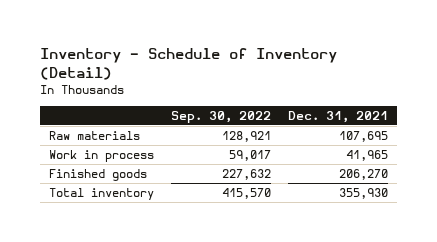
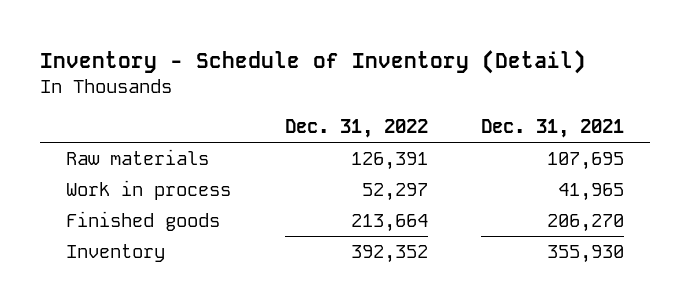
[170,110,271,123] Sep. 30, 2022 -> none
none -> [284,119,428,139] Dec. 31, 2022
[48,188,154,201] Total inventory -> [66,243,166,262] Inventory

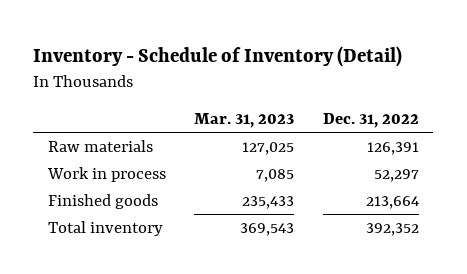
[480,119,624,139] Dec. 31, 2021 -> none
none -> [194,113,295,129] Mar. 31, 2023
[66,243,166,262] Inventory -> [47,220,163,236] Total inventory

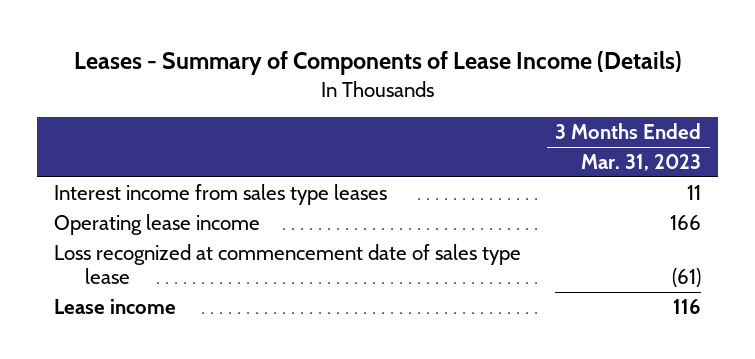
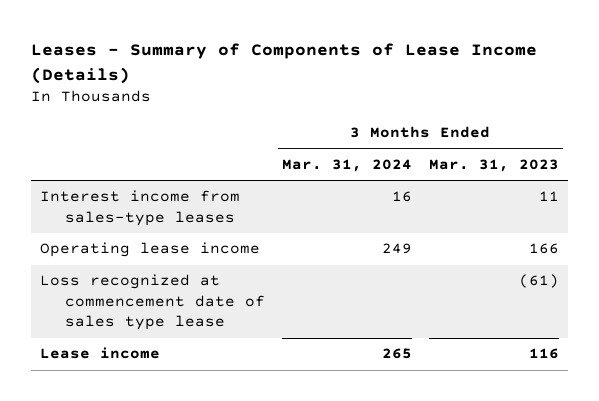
none -> [281,159,412,173] Mar. 31, 2024
[54,183,388,205] Interest income from sales type leases -> [39,190,240,226] Interest income from sales-type leases

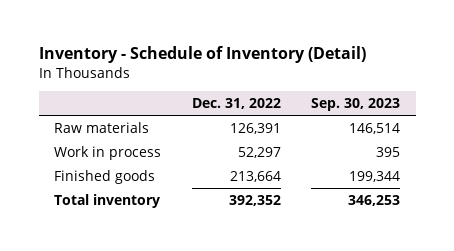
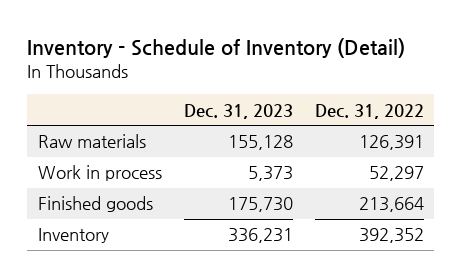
[311,98,401,112] Sep. 30, 2023 -> none
none -> [183,103,293,119] Dec. 31, 2023
[53,193,160,208] Total inventory -> [38,228,110,244] Inventory

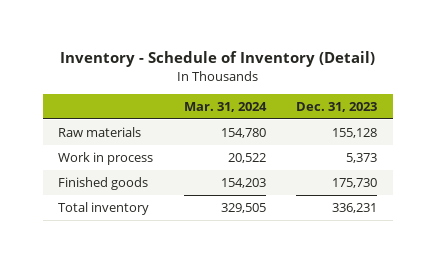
[314,103,424,119] Dec. 31, 2022 -> none
none -> [183,101,267,112] Mar. 31, 2024
[38,228,110,244] Inventory -> [58,202,150,216] Total inventory

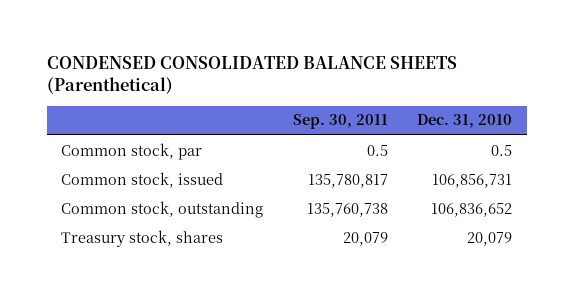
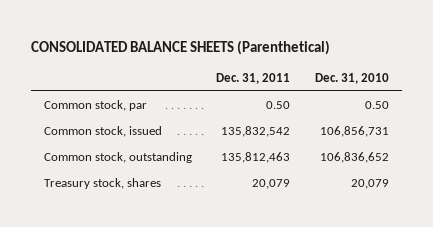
[46,56,457,95] CONDENSED CONSOLIDATED BALANCE SHEETS (Parenthetical) -> [31,39,331,55] CONSOLIDATED BALANCE SHEETS (Parenthetical)
[292,114,388,130] Sep. 30, 2011 -> none
none -> [216,72,291,84] Dec. 31, 2011
[491,144,513,156] 0.5 -> [365,101,390,110] 0.50

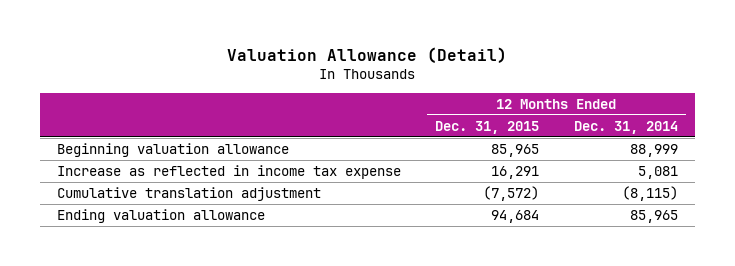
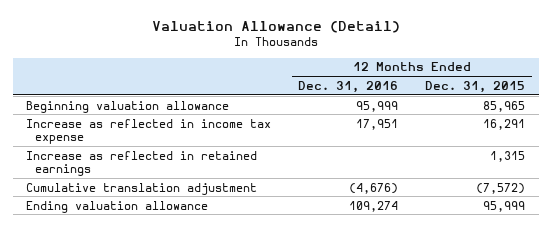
[573,120,678,134] Dec. 31, 2014 -> none
none -> [298,80,399,93] Dec. 31, 2016
none -> [26,150,258,177] Increase as reflected in retained earnings
[491,209,540,223] 94,684 -> [483,200,526,212] 95,999

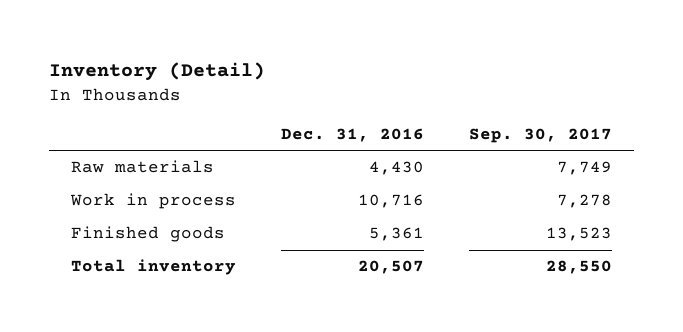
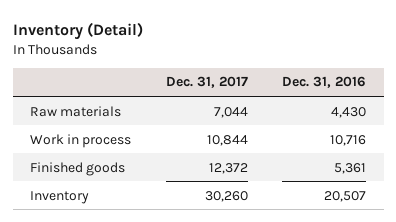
[468,128,612,144] Sep. 30, 2017 -> none
none -> [165,76,248,89] Dec. 31, 2017
[71,259,237,276] Total inventory -> [30,190,90,204] Inventory

